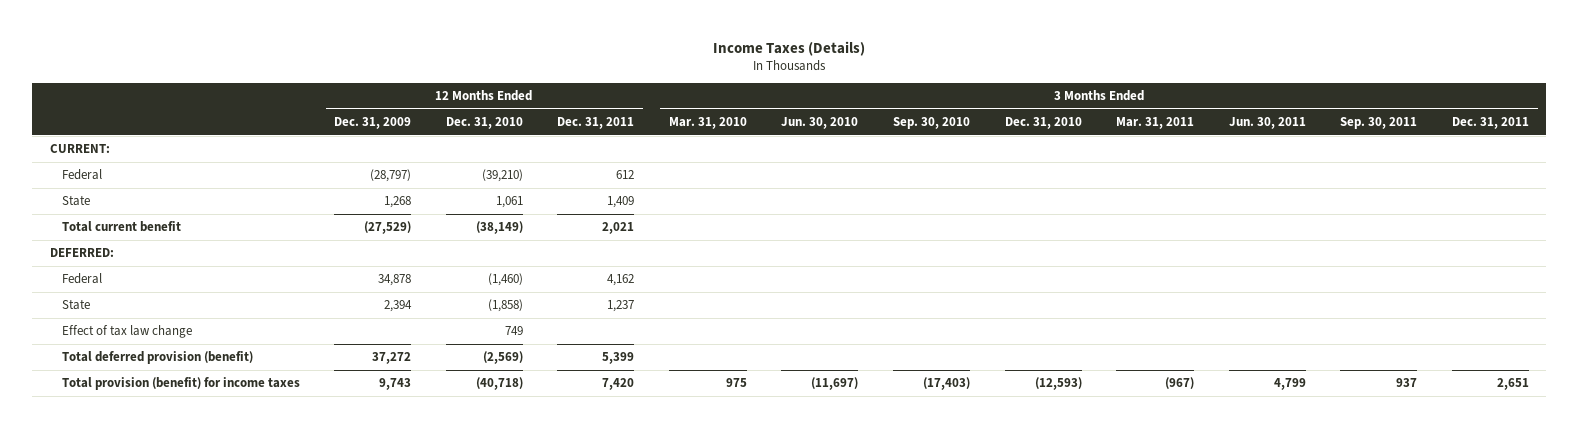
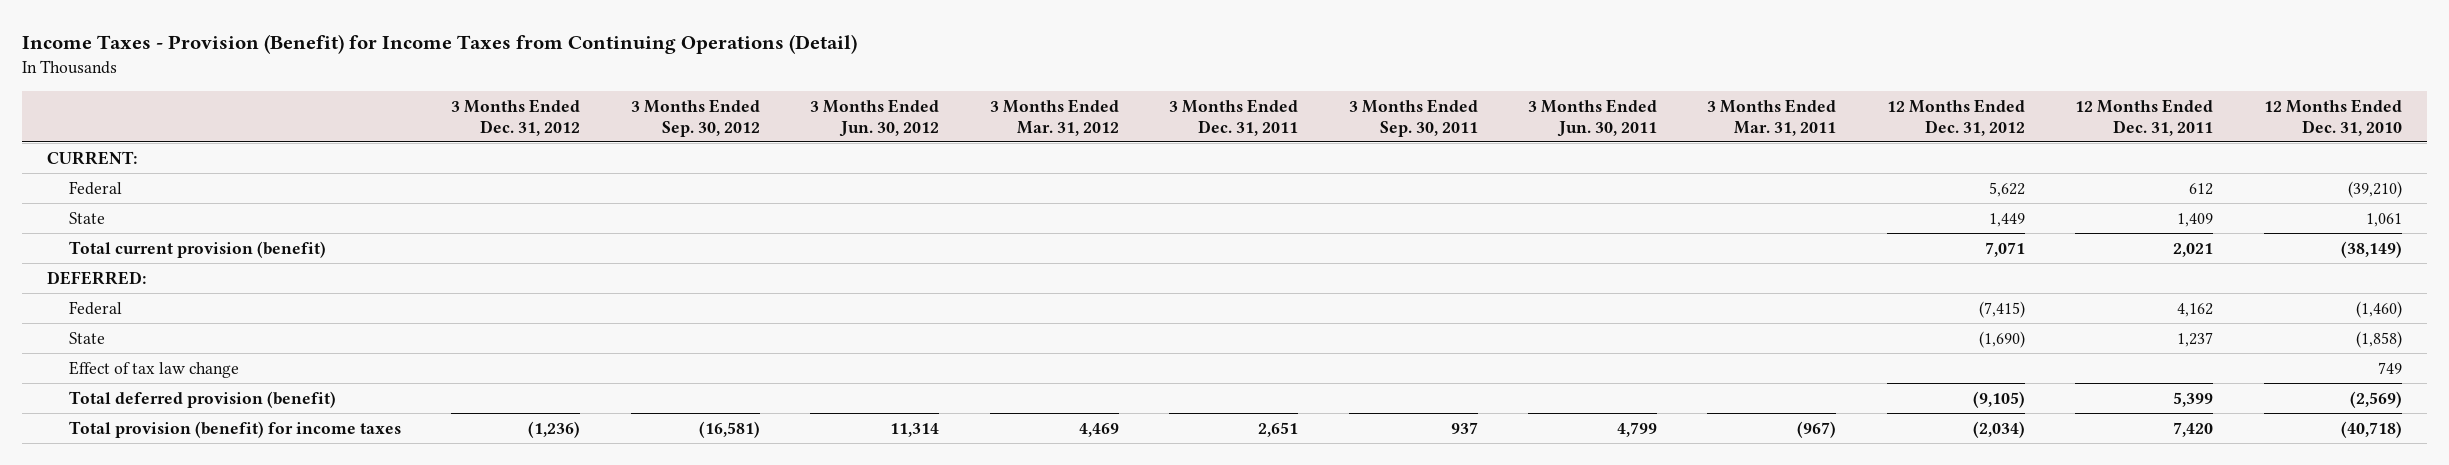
[713,40,866,56] Income Taxes (Details) -> [21,34,857,55] Income Taxes - Provision (Benefit) for Income Taxes from Continuing Operations (Detail)
[334,117,412,130] Dec. 31, 2009 -> none
[668,117,747,130] Mar. 31, 2010 -> none
[781,117,859,130] Jun. 30, 2010 -> none
[893,117,971,130] Sep. 30, 2010 -> none
[1004,117,1082,130] Dec. 31, 2010 -> none
none -> [451,98,581,136] 3 Months Ended Dec. 31, 2012
none -> [630,98,760,137] 3 Months Ended Sep. 30, 2012
none -> [810,98,940,137] 3 Months Ended Jun. 30, 2012
none -> [989,98,1119,136] 3 Months Ended Mar. 31, 2012
none -> [1886,98,2025,136] 12 Months Ended Dec. 31, 2012
[61,221,181,233] Total current benefit -> [68,240,326,258] Total current provision (benefit)

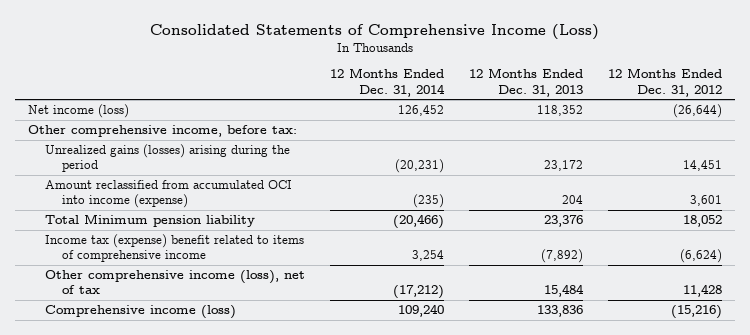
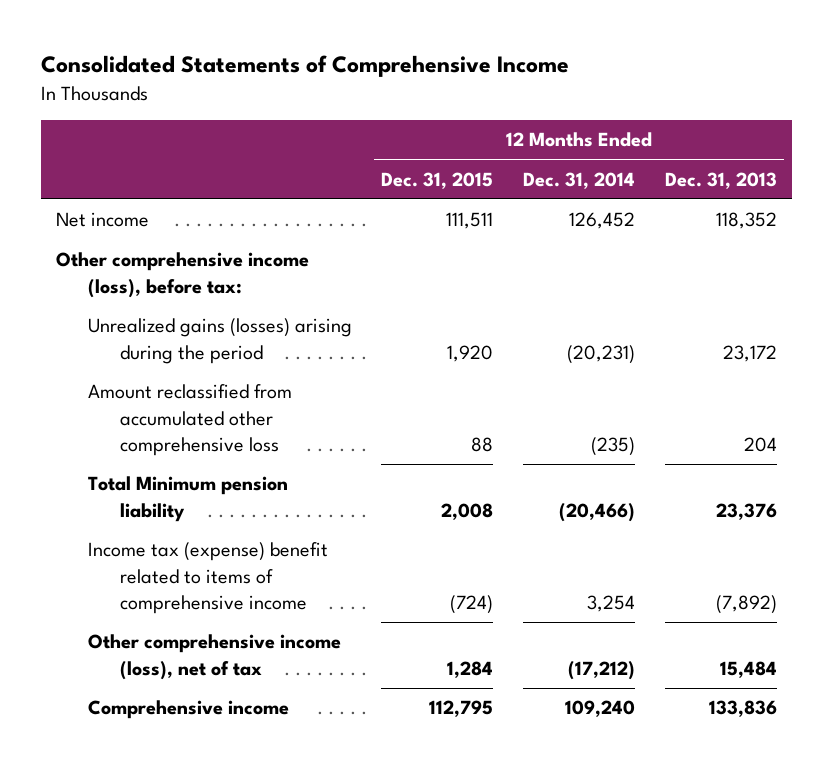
[149,23,599,40] Consolidated Statements of Comprehensive Income (Loss) -> [40,55,569,78] Consolidated Statements of Comprehensive Income
[608,68,723,97] 12 Months Ended Dec. 31, 2012 -> none
none -> [381,171,494,189] Dec. 31, 2015
[27,104,129,119] Net income (loss) -> [55,212,149,228] Net income
[27,125,297,138] Other comprehensive income, before tax: -> [55,252,309,298] Other comprehensive income (loss), before tax:
[44,180,292,209] Amount reclassified from accumulated OCI into income (expense) -> [87,384,292,456] Amount reclassified from accumulated other comprehensive loss
[44,305,236,320] Comprehensive income (loss) -> [87,700,289,720] Comprehensive income

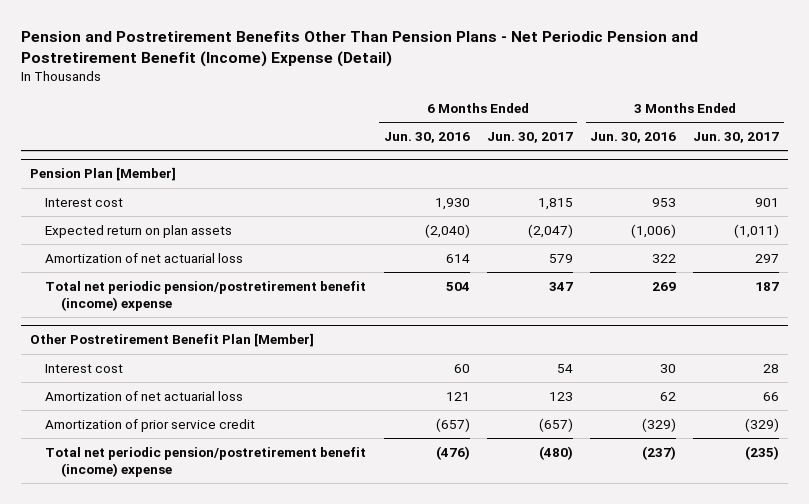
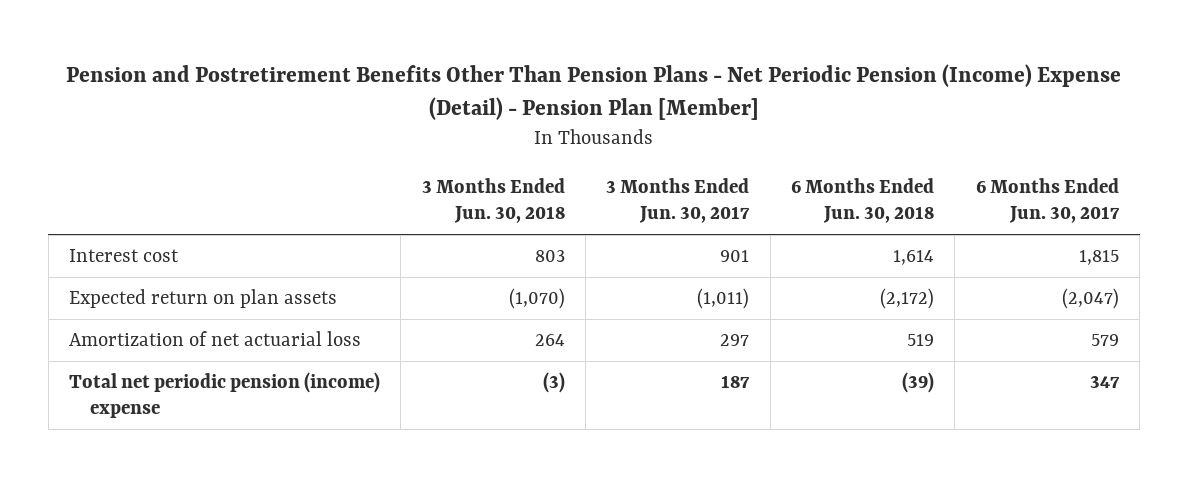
[20,30,698,67] Pension and Postretirement Benefits Other Than Pension Plans - Net Periodic Pension and Postretirement Benefit (Income) Expense (Detail) -> [65,63,1121,121] Pension and Postretirement Benefits Other Than Pension Plans - Net Periodic Pension (Income) Expense (Detail) - Pension Plan [Member]
[383,131,470,143] Jun. 30, 2016 -> none
[590,131,677,143] Jun. 30, 2016 -> none
none -> [421,178,565,224] 3 Months Ended Jun. 30, 2018
none -> [791,178,935,224] 6 Months Ended Jun. 30, 2018
[29,167,176,182] Pension Plan [Member] -> none
[29,333,314,348] Other Postretirement Benefit Plan [Member] -> none
[45,363,124,373] Interest cost -> none
[45,390,244,401] Amortization of net actuarial loss -> none
[45,418,256,432] Amortization of prior service credit -> none
[45,446,367,478] Total net periodic pension/postretirement benefit (income) expense -> none
[45,280,367,312] Total net periodic pension/postretirement benefit (income) expense -> [68,372,380,419] Total net periodic pension (income) expense

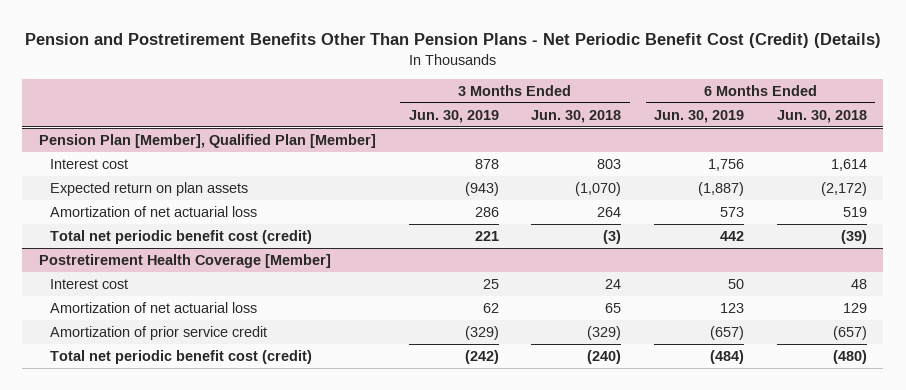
[65,63,1121,121] Pension and Postretirement Benefits Other Than Pension Plans - Net Periodic Pension (Income) Expense (Detail) - Pension Plan [Member] -> [24,32,881,48] Pension and Postretirement Benefits Other Than Pension Plans - Net Periodic Benefit Cost (Credit) (Details)
[606,178,751,224] 3 Months Ended Jun. 30, 2017 -> none
[975,178,1120,224] 6 Months Ended Jun. 30, 2017 -> none
none -> [408,109,499,123] Jun. 30, 2019
none -> [654,109,745,123] Jun. 30, 2019
none -> [38,133,376,148] Pension Plan [Member], Qualified Plan [Member]
[68,372,380,419] Total net periodic pension (income) expense -> [50,229,313,244] Total net periodic benefit cost (credit)
none -> [38,253,331,268] Postretirement Health Coverage [Member]
none -> [50,278,129,289] Interest cost
none -> [50,301,258,313] Amortization of net actuarial loss
none -> [50,325,268,340] Amortization of prior service credit
none -> [50,349,313,364] Total net periodic benefit cost (credit)

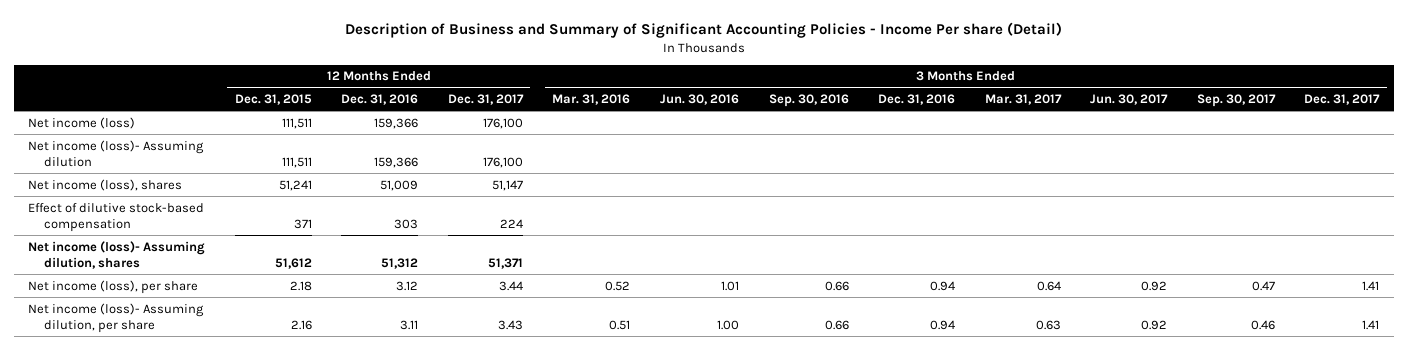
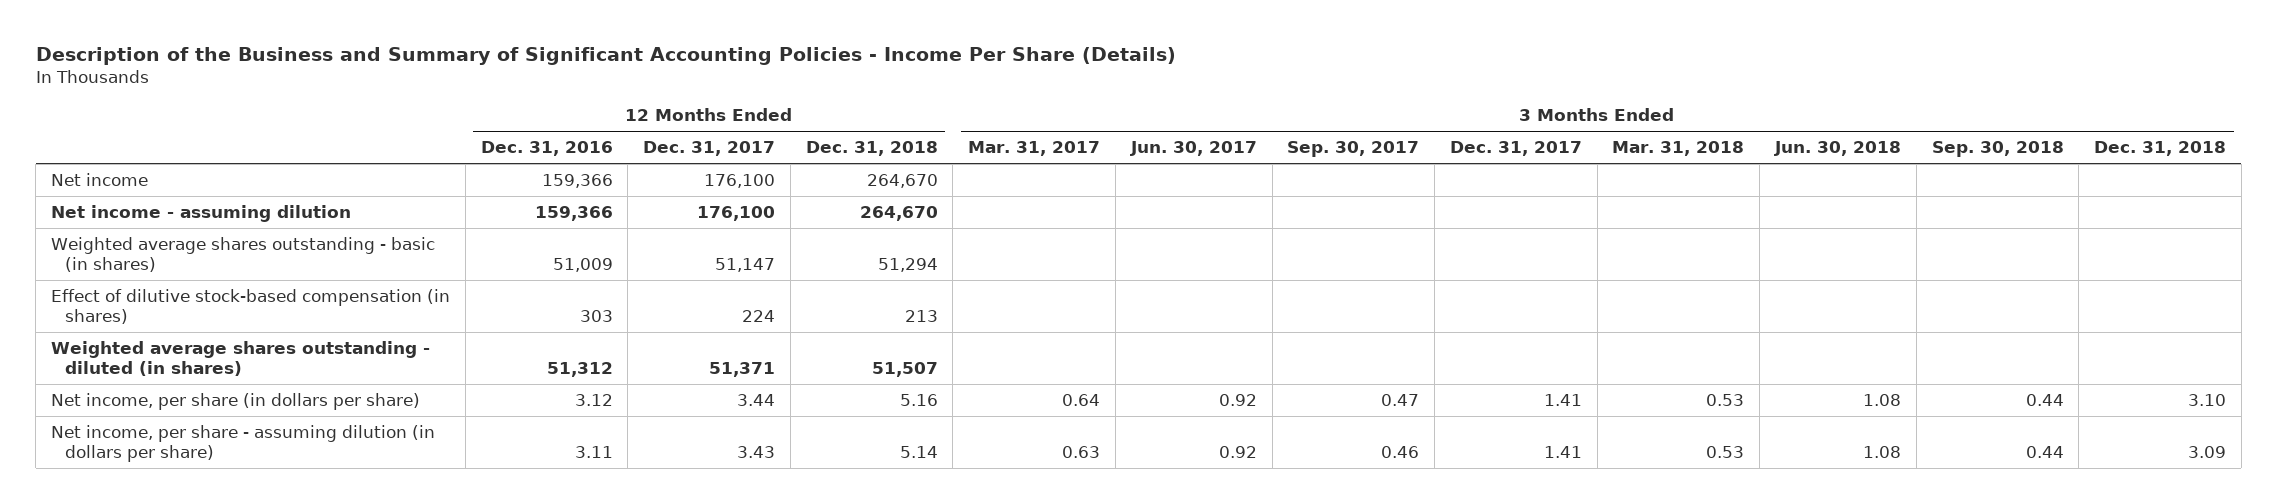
[344,21,1062,38] Description of Business and Summary of Significant Accounting Policies - Income Per share (Detail) -> [35,47,1176,66] Description of the Business and Summary of Significant Accounting Policies - Income Per Share (Details)
[234,93,312,105] Dec. 31, 2015 -> none
[552,93,631,105] Mar. 31, 2016 -> none
[659,93,739,105] Jun. 30, 2016 -> none
[768,93,849,107] Sep. 30, 2016 -> none
[878,93,956,105] Dec. 31, 2016 -> none
none -> [805,141,938,157] Dec. 31, 2018
none -> [1612,141,1745,157] Mar. 31, 2018
none -> [1773,141,1901,157] Jun. 30, 2018
none -> [1931,141,2064,158] Sep. 30, 2018
none -> [2094,141,2227,157] Dec. 31, 2018
[28,116,136,129] Net income (loss) -> [51,172,149,186] Net income
[28,139,205,167] Net income (loss)- Assuming dilution -> [51,204,352,222] Net income - assuming dilution
[28,178,183,191] Net income (loss), shares -> [51,236,436,273] Weighted average shares outstanding - basic (in shares)
[28,202,205,232] Effect of dilutive stock-based compensation -> [51,288,451,325] Effect of dilutive stock-based compensation (in shares)
[28,240,206,269] Net income (loss)- Assuming dilution, shares -> [51,340,431,377] Weighted average shares outstanding - diluted (in shares)
[28,279,199,294] Net income (loss), per share -> [51,392,421,410] Net income, per share (in dollars per share)
[28,302,205,333] Net income (loss)- Assuming dilution, per share -> [51,424,436,463] Net income, per share - assuming dilution (in dollars per share)

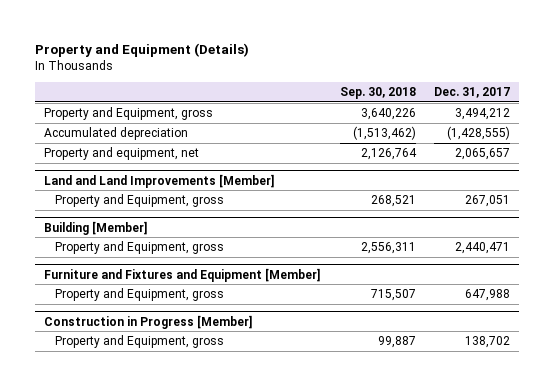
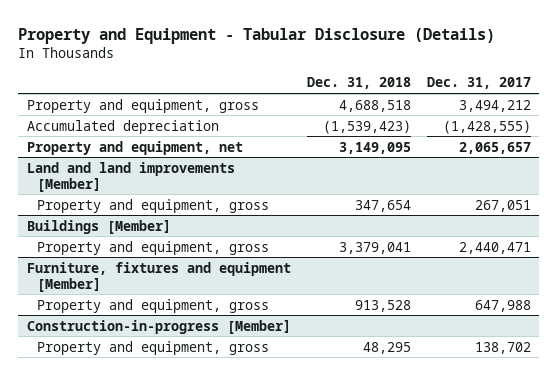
[35,42,250,57] Property and Equipment (Details) -> [18,27,496,44] Property and Equipment - Tabular Disclosure (Details)
[339,87,416,100] Sep. 30, 2018 -> none
none -> [306,77,411,90] Dec. 31, 2018
[44,107,214,121] Property and Equipment, gross -> [26,98,259,113] Property and equipment, gross
[44,173,276,188] Land and Land Improvements [Member] -> [26,161,235,192] Land and land improvements [Member]
[54,194,224,208] Property and Equipment, gross -> [36,198,269,213] Property and equipment, gross
[44,220,149,235] Building [Member] -> [26,219,171,234] Buildings [Member]
[54,241,224,255] Property and Equipment, gross -> [36,240,269,255] Property and equipment, gross
[44,267,322,282] Furniture and Fixtures and Equipment [Member] -> [26,261,291,292] Furniture, fixtures and equipment [Member]
[54,288,224,302] Property and Equipment, gross -> [36,298,269,313] Property and equipment, gross
[44,314,254,329] Construction in Progress [Member] -> [26,319,291,334] Construction-in-progress [Member]
[54,335,224,349] Property and Equipment, gross -> [36,340,269,355] Property and equipment, gross

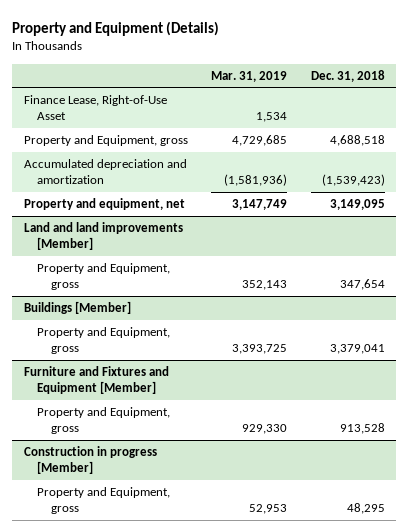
[18,27,496,44] Property and Equipment - Tabular Disclosure (Details) -> [12,20,220,36] Property and Equipment (Details)
[426,77,531,90] Dec. 31, 2017 -> none
none -> [211,70,288,82] Mar. 31, 2019
none -> [23,95,167,121] Finance Lease, Right-of-Use Asset
[26,98,259,113] Property and equipment, gross -> [23,135,188,147] Property and Equipment, gross
[26,119,219,134] Accumulated depreciation -> [23,159,187,185] Accumulated depreciation and amortization
[36,198,269,213] Property and equipment, gross -> [37,263,171,291] Property and Equipment, gross
[36,240,269,255] Property and equipment, gross -> [37,327,171,355] Property and Equipment, gross
[26,261,291,292] Furniture, fixtures and equipment [Member] -> [23,366,169,395] Furniture and Fixtures and Equipment [Member]
[36,298,269,313] Property and equipment, gross -> [37,407,171,435] Property and Equipment, gross
[26,319,291,334] Construction-in-progress [Member] -> [23,446,157,475] Construction in progress [Member]
[36,340,269,355] Property and equipment, gross -> [37,487,171,515] Property and Equipment, gross

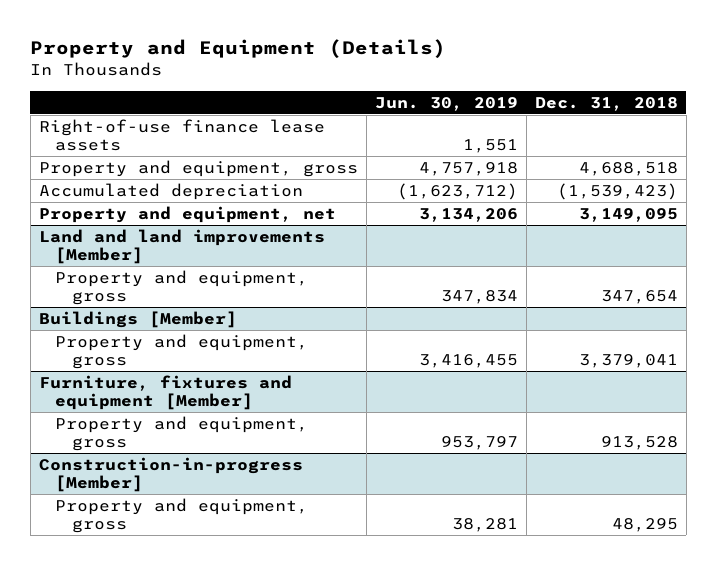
[211,70,288,82] Mar. 31, 2019 -> none
none -> [374,96,518,111] Jun. 30, 2019
[23,95,167,121] Finance Lease, Right-of-Use Asset -> [38,118,325,152] Right-of-use finance lease assets
[23,135,188,147] Property and Equipment, gross -> [38,159,358,177] Property and equipment, gross
[23,159,187,185] Accumulated depreciation and amortization -> [38,182,303,200] Accumulated depreciation
[37,263,171,291] Property and Equipment, gross -> [55,269,309,306] Property and equipment, gross
[37,327,171,355] Property and Equipment, gross -> [55,333,309,370] Property and equipment, gross
[23,366,169,395] Furniture and Fixtures and Equipment [Member] -> [38,374,292,411] Furniture, fixtures and equipment [Member]
[37,407,171,435] Property and Equipment, gross -> [55,415,309,452] Property and equipment, gross
[23,446,157,475] Construction in progress [Member] -> [38,456,303,493] Construction-in-progress [Member]
[37,487,171,515] Property and Equipment, gross -> [55,497,309,534] Property and equipment, gross

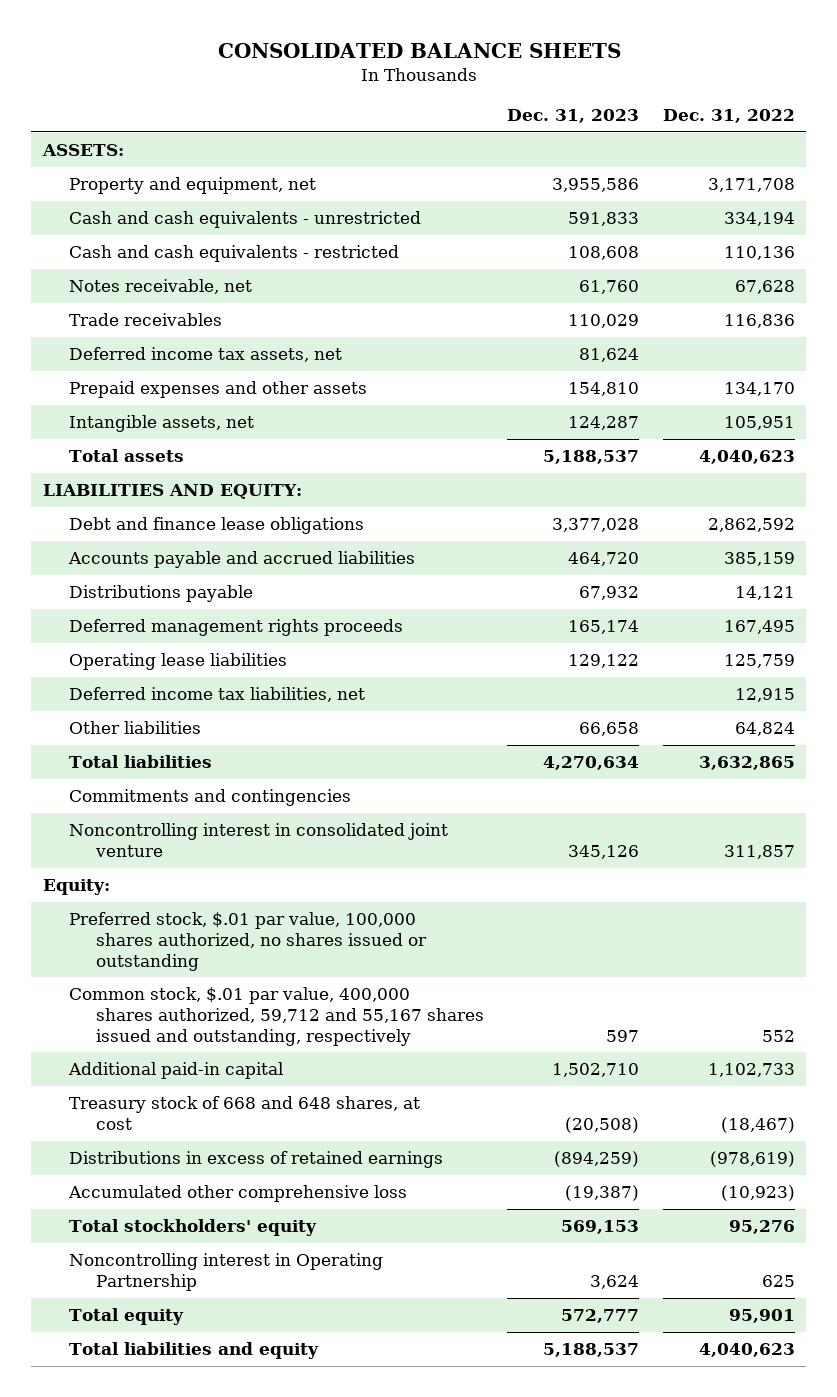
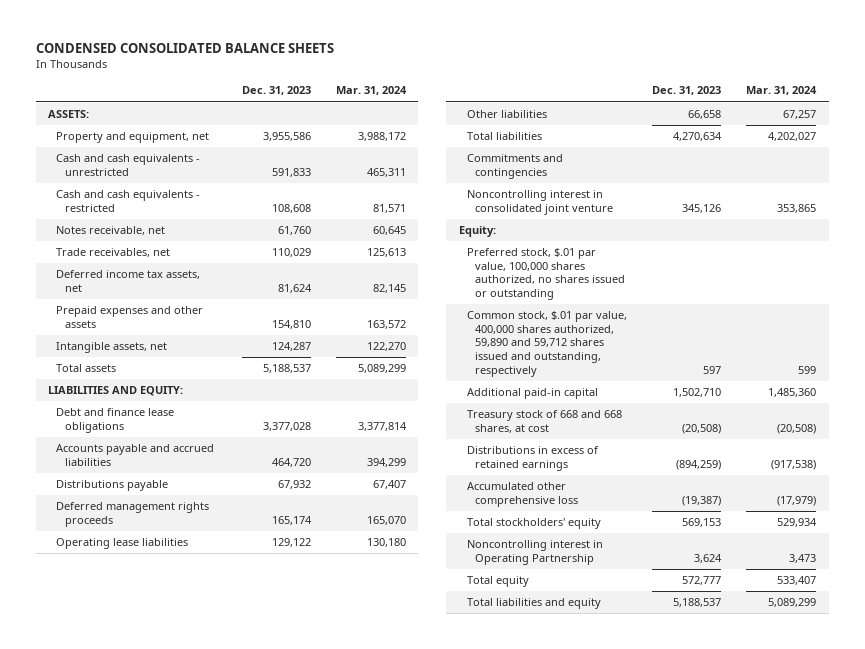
[217,42,621,58] CONSOLIDATED BALANCE SHEETS -> [35,43,334,54] CONDENSED CONSOLIDATED BALANCE SHEETS
[662,109,795,124] Dec. 31, 2022 -> none
none -> [335,86,407,96] Mar. 31, 2024
[69,313,223,327] Trade receivables -> [56,248,171,258] Trade receivables, net
[69,687,366,703] Deferred income tax liabilities, net -> none
[69,987,485,1046] Common stock, $.01 par value, 400,000 shares authorized, 59,712 and 55,167 shares issued and outstanding, respectively -> [466,311,627,377] Common stock, $.01 par value, 400,000 shares authorized, 59,890 and 59,712 shares issued and outstanding, respectively
[69,1096,421,1131] Treasury stock of 668 and 648 shares, at cost -> [466,410,622,433] Treasury stock of 668 and 668 shares, at cost

